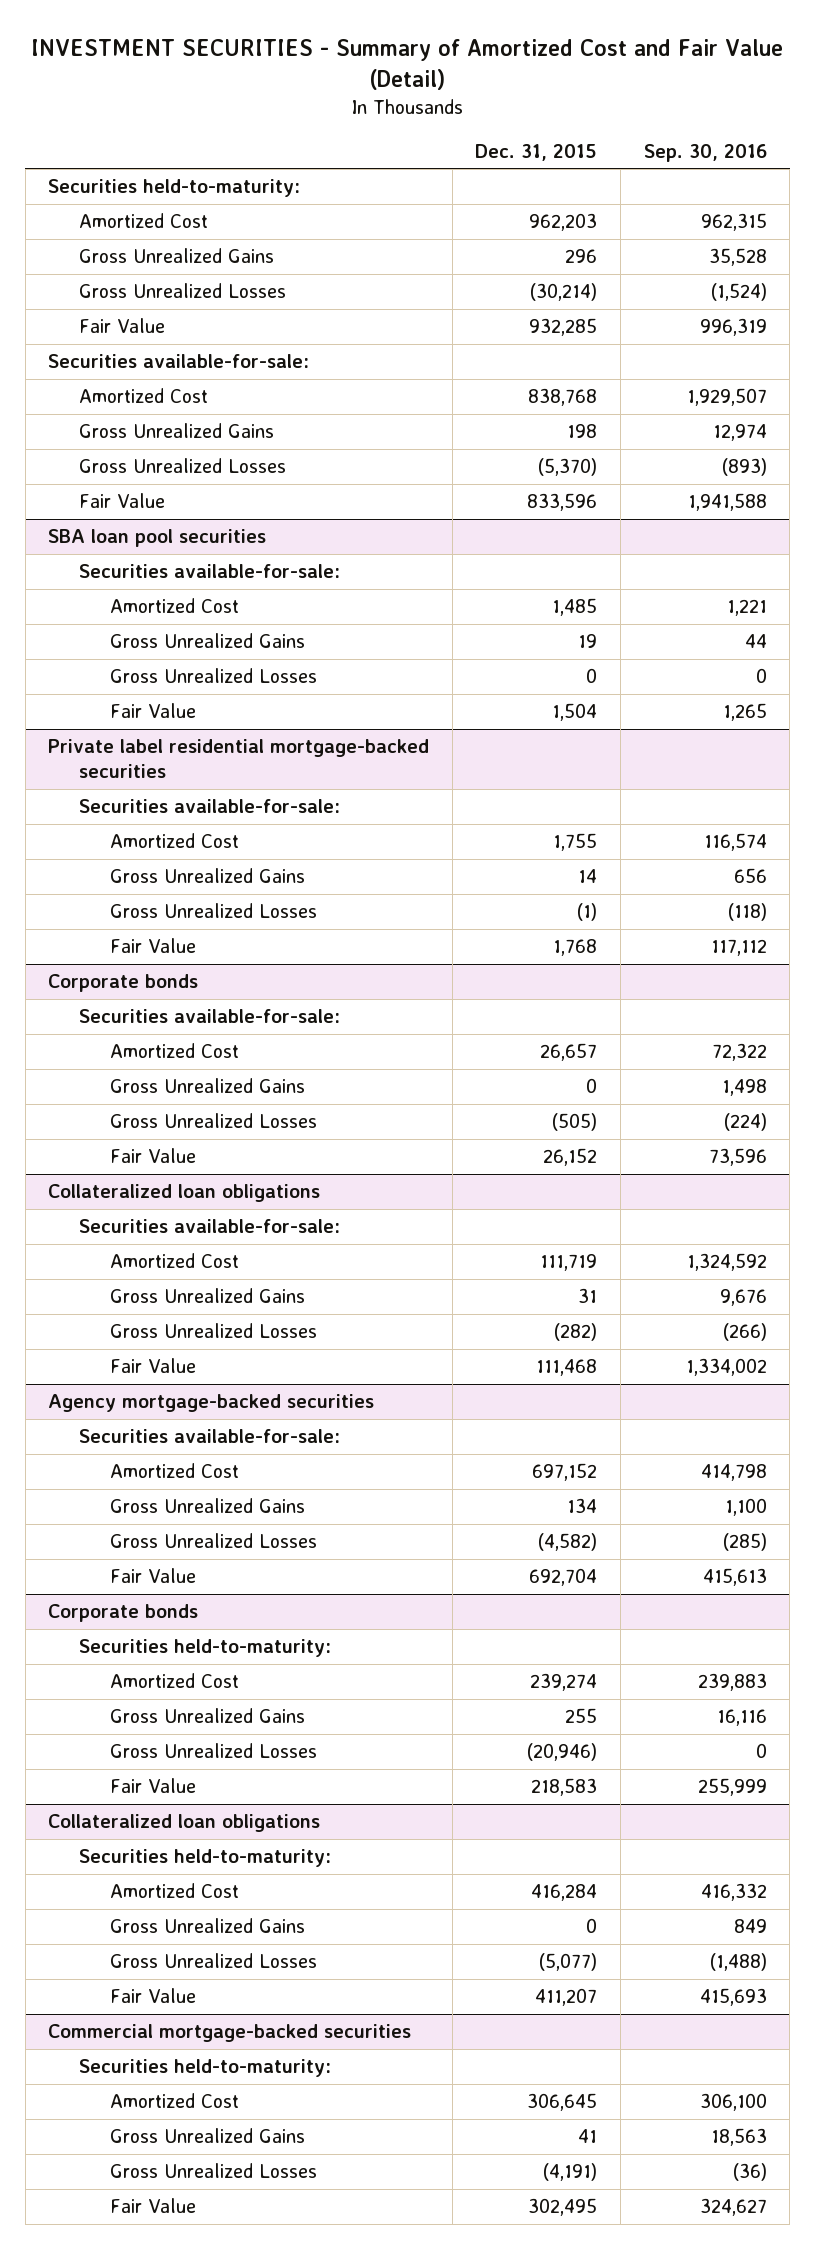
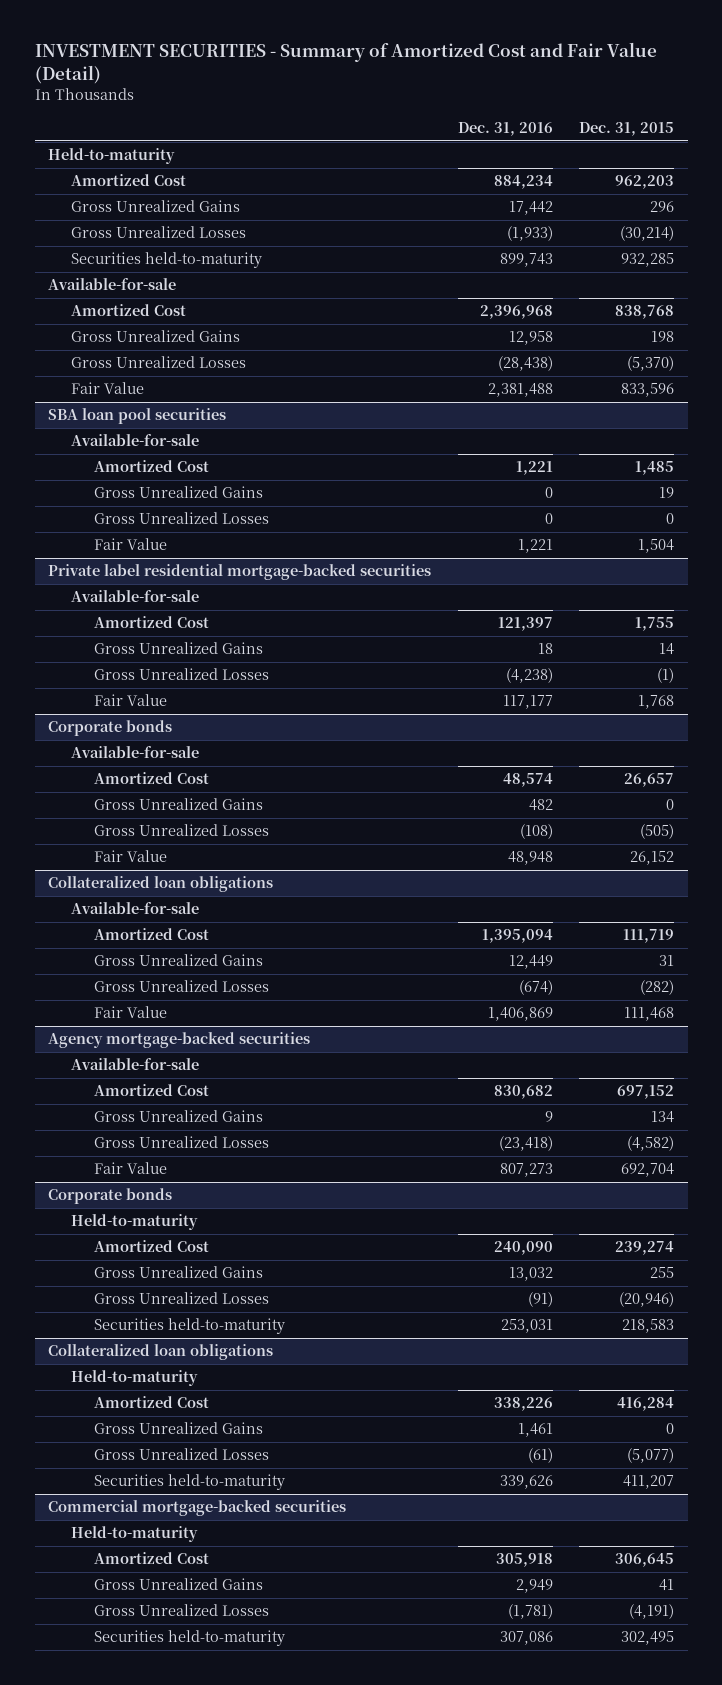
[643,143,767,162] Sep. 30, 2016 -> none
none -> [457,121,553,136] Dec. 31, 2016
[48,179,301,198] Securities held-to-maturity: -> [47,148,175,165] Held-to-maturity
[79,318,166,334] Fair Value -> [70,252,262,269] Securities held-to-maturity
[48,354,310,369] Securities available-for-sale: -> [47,278,176,291] Available-for-sale
[79,564,341,579] Securities available-for-sale: -> [70,434,199,447] Available-for-sale
[79,799,341,814] Securities available-for-sale: -> [70,590,199,603] Available-for-sale
[79,1009,341,1024] Securities available-for-sale: -> [70,746,199,759] Available-for-sale
[79,1219,341,1234] Securities available-for-sale: -> [70,902,199,915] Available-for-sale
[79,1429,341,1444] Securities available-for-sale: -> [70,1058,199,1071] Available-for-sale
[79,1639,332,1658] Securities held-to-maturity: -> [70,1214,198,1231] Held-to-maturity
[110,1778,197,1794] Fair Value -> [93,1318,285,1335] Securities held-to-maturity
[79,1849,332,1868] Securities held-to-maturity: -> [70,1370,198,1387] Held-to-maturity
[110,1988,197,2004] Fair Value -> [93,1474,285,1491] Securities held-to-maturity
[79,2059,332,2078] Securities held-to-maturity: -> [70,1526,198,1543] Held-to-maturity
[110,2198,197,2214] Fair Value -> [93,1630,285,1647] Securities held-to-maturity

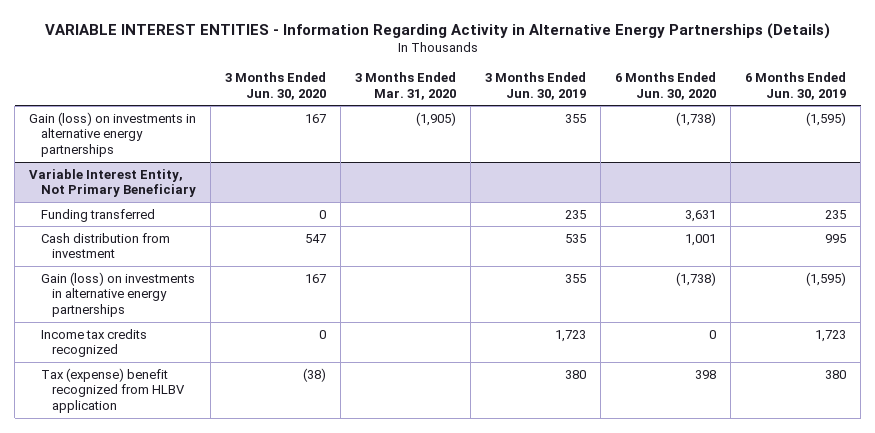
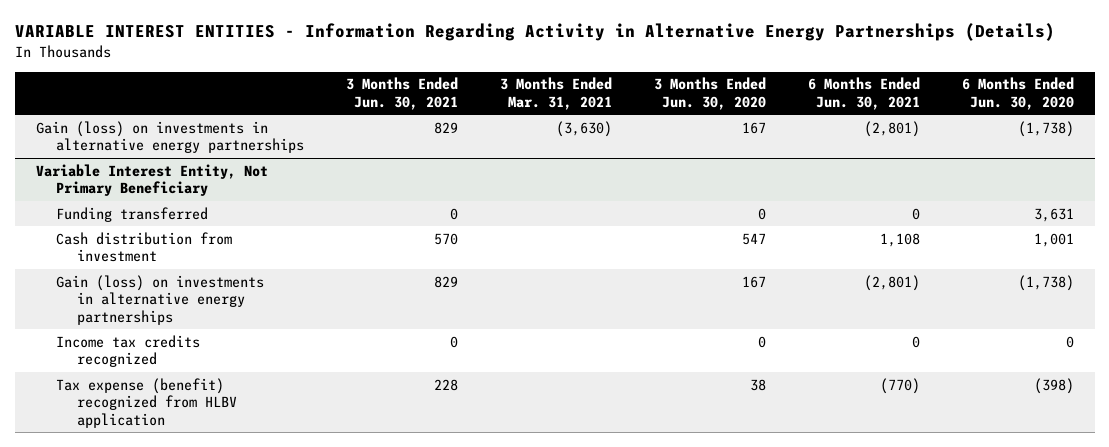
[355,71,457,100] 3 Months Ended Mar. 31, 2020 -> none
[485,71,587,100] 3 Months Ended Jun. 30, 2019 -> none
[745,71,847,100] 6 Months Ended Jun. 30, 2019 -> none
none -> [346,77,459,111] 3 Months Ended Jun. 30, 2021
none -> [500,77,613,111] 3 Months Ended Mar. 31, 2021
none -> [807,77,920,111] 6 Months Ended Jun. 30, 2021
[40,367,186,414] Tax (expense) benefit recognized from HLBV application -> [56,377,237,428] Tax expense (benefit) recognized from HLBV application
[303,367,327,382] (38) -> [750,378,767,391] 38
[695,369,717,379] 398 -> [1033,377,1074,394] (398)

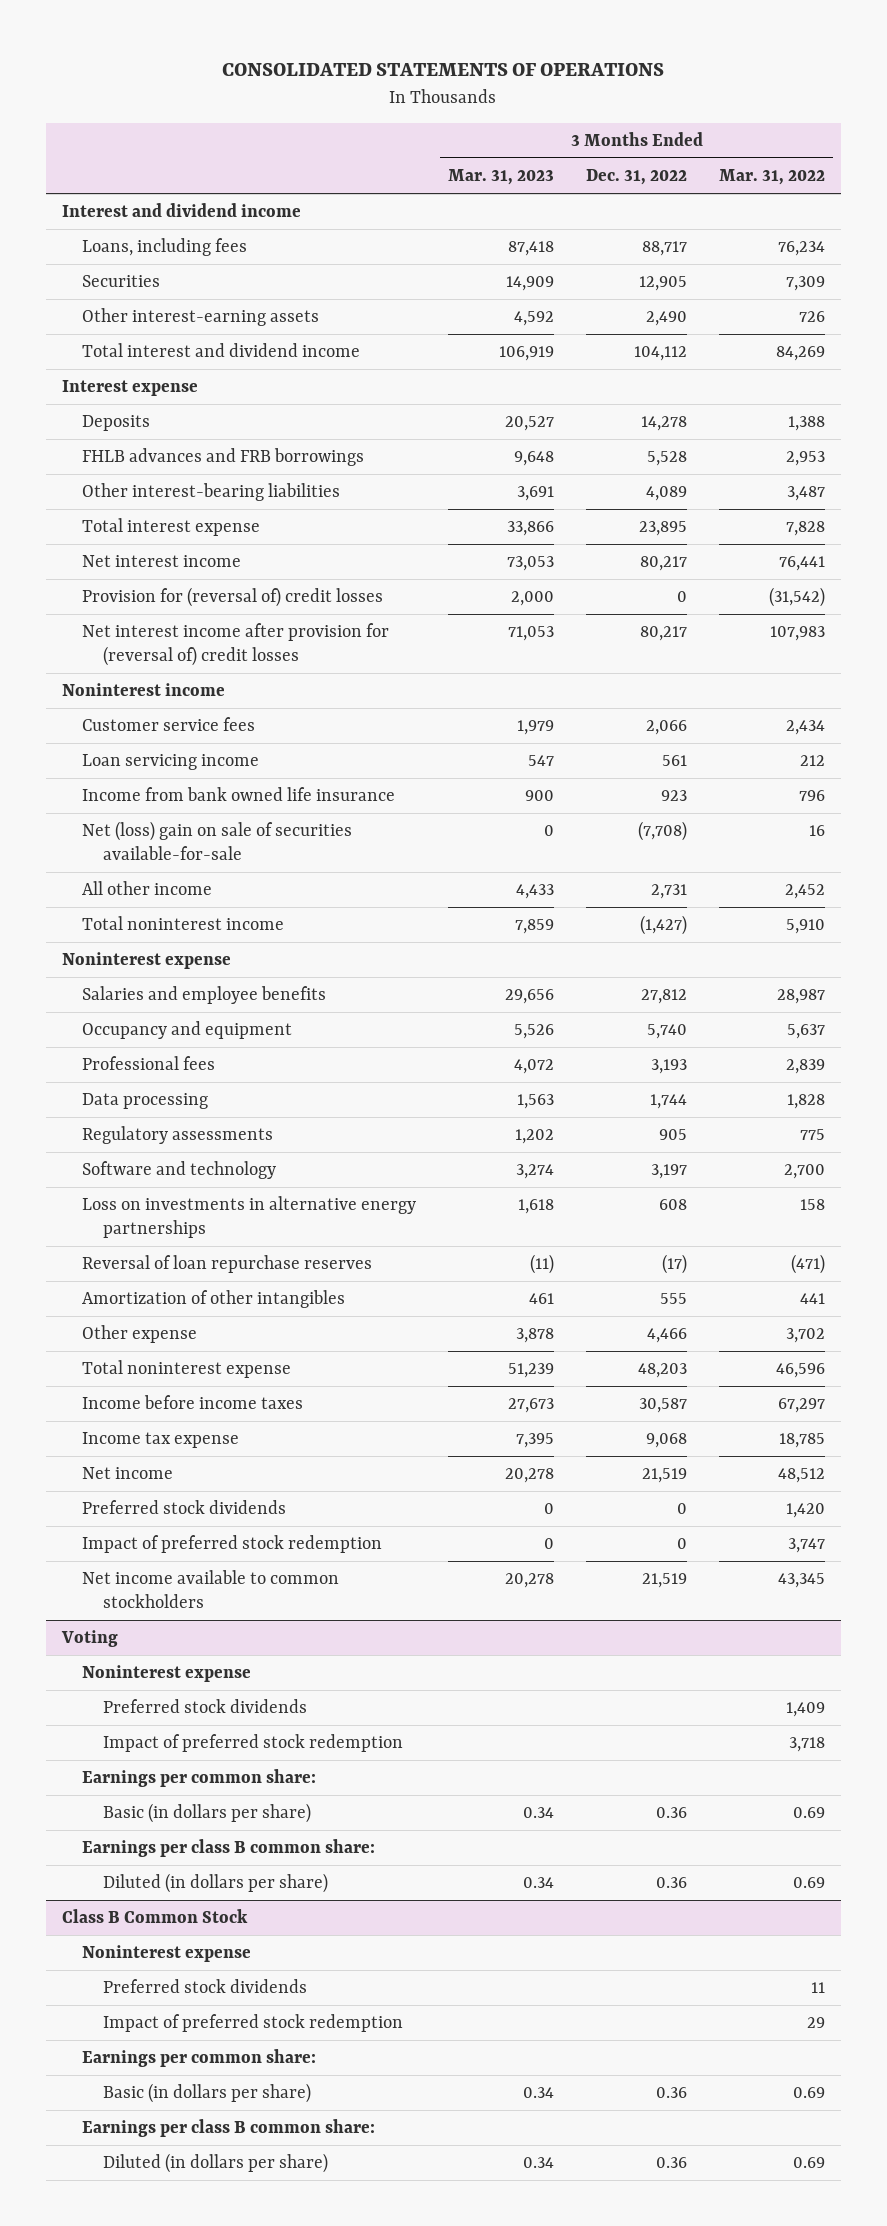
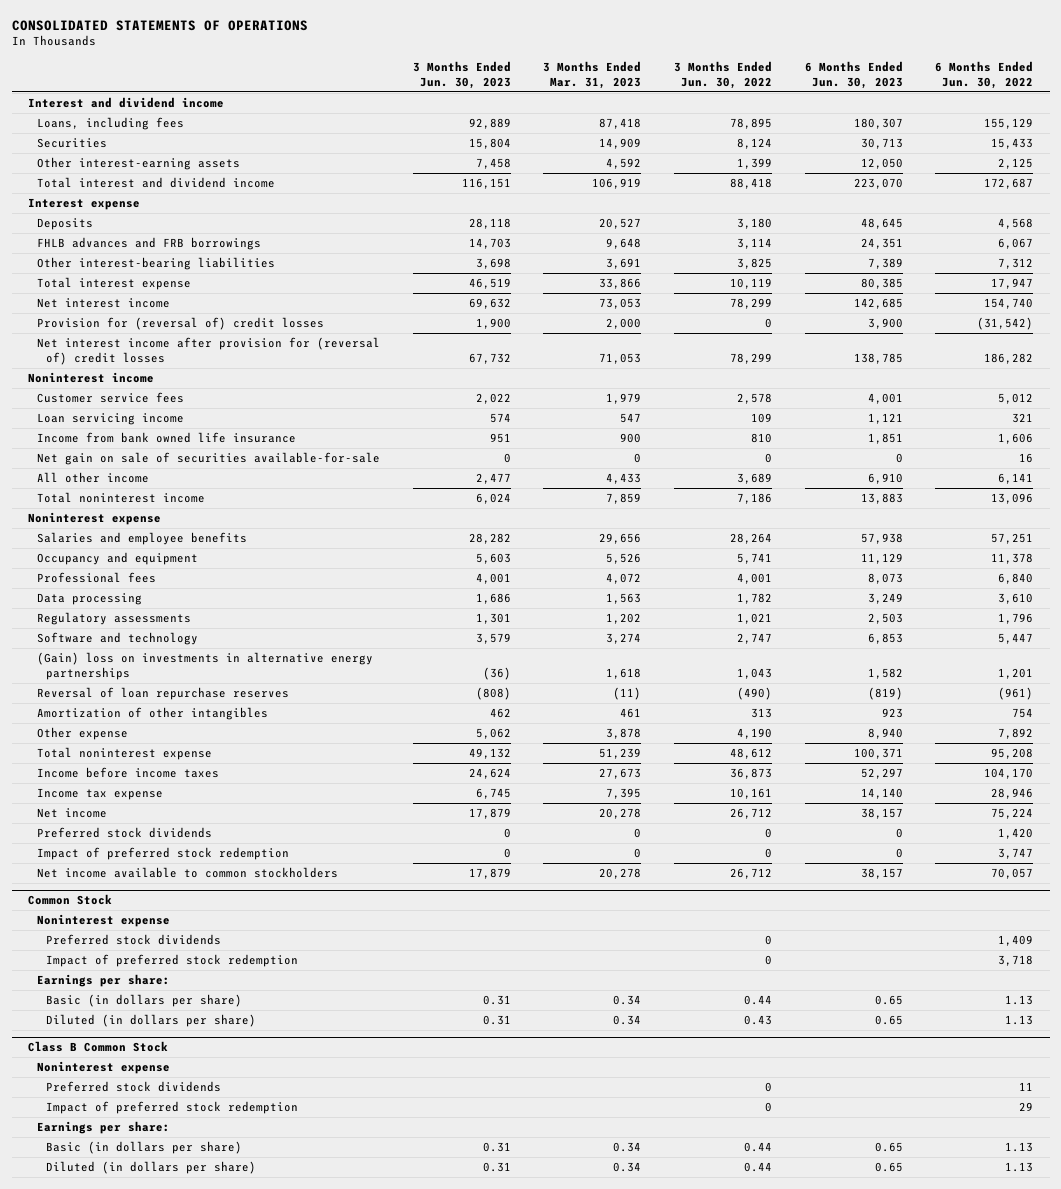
[586,169,688,186] Dec. 31, 2022 -> none
[719,169,826,186] Mar. 31, 2022 -> none
none -> [412,60,511,89] 3 Months Ended Jun. 30, 2023
none -> [673,60,772,89] 3 Months Ended Jun. 30, 2022
none -> [804,60,903,89] 6 Months Ended Jun. 30, 2023
none -> [935,60,1034,89] 6 Months Ended Jun. 30, 2022
[82,821,353,860] Net (loss) gain on sale of securities available-for-sale -> [36,451,380,465] Net gain on sale of securities available-for-sale
[82,1196,417,1238] Loss on investments in alternative energy partnerships -> [36,651,373,680] (Gain) loss on investments in alternative energy partnerships
[60,1630,118,1648] Voting -> [28,894,113,906] Common Stock
[82,1769,317,1788] Earnings per common share: -> [36,973,170,987] Earnings per share:
[82,1839,376,1858] Earnings per class B common share: -> none
[82,2049,317,2068] Earnings per common share: -> [36,1120,170,1134] Earnings per share:
[82,2119,376,2138] Earnings per class B common share: -> none

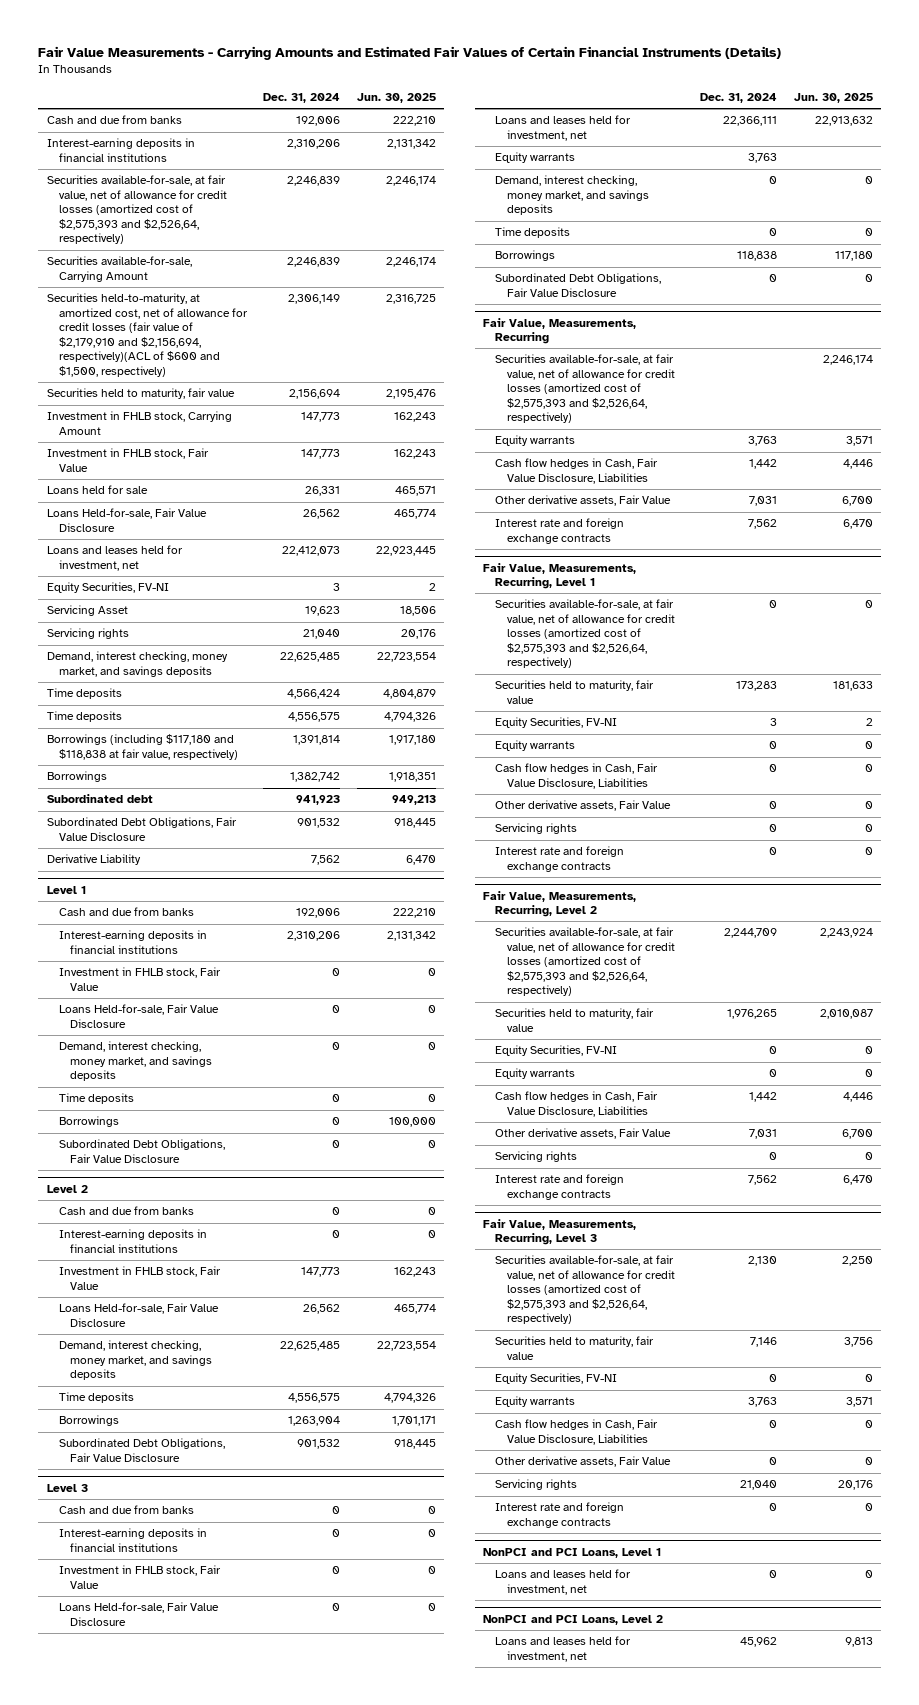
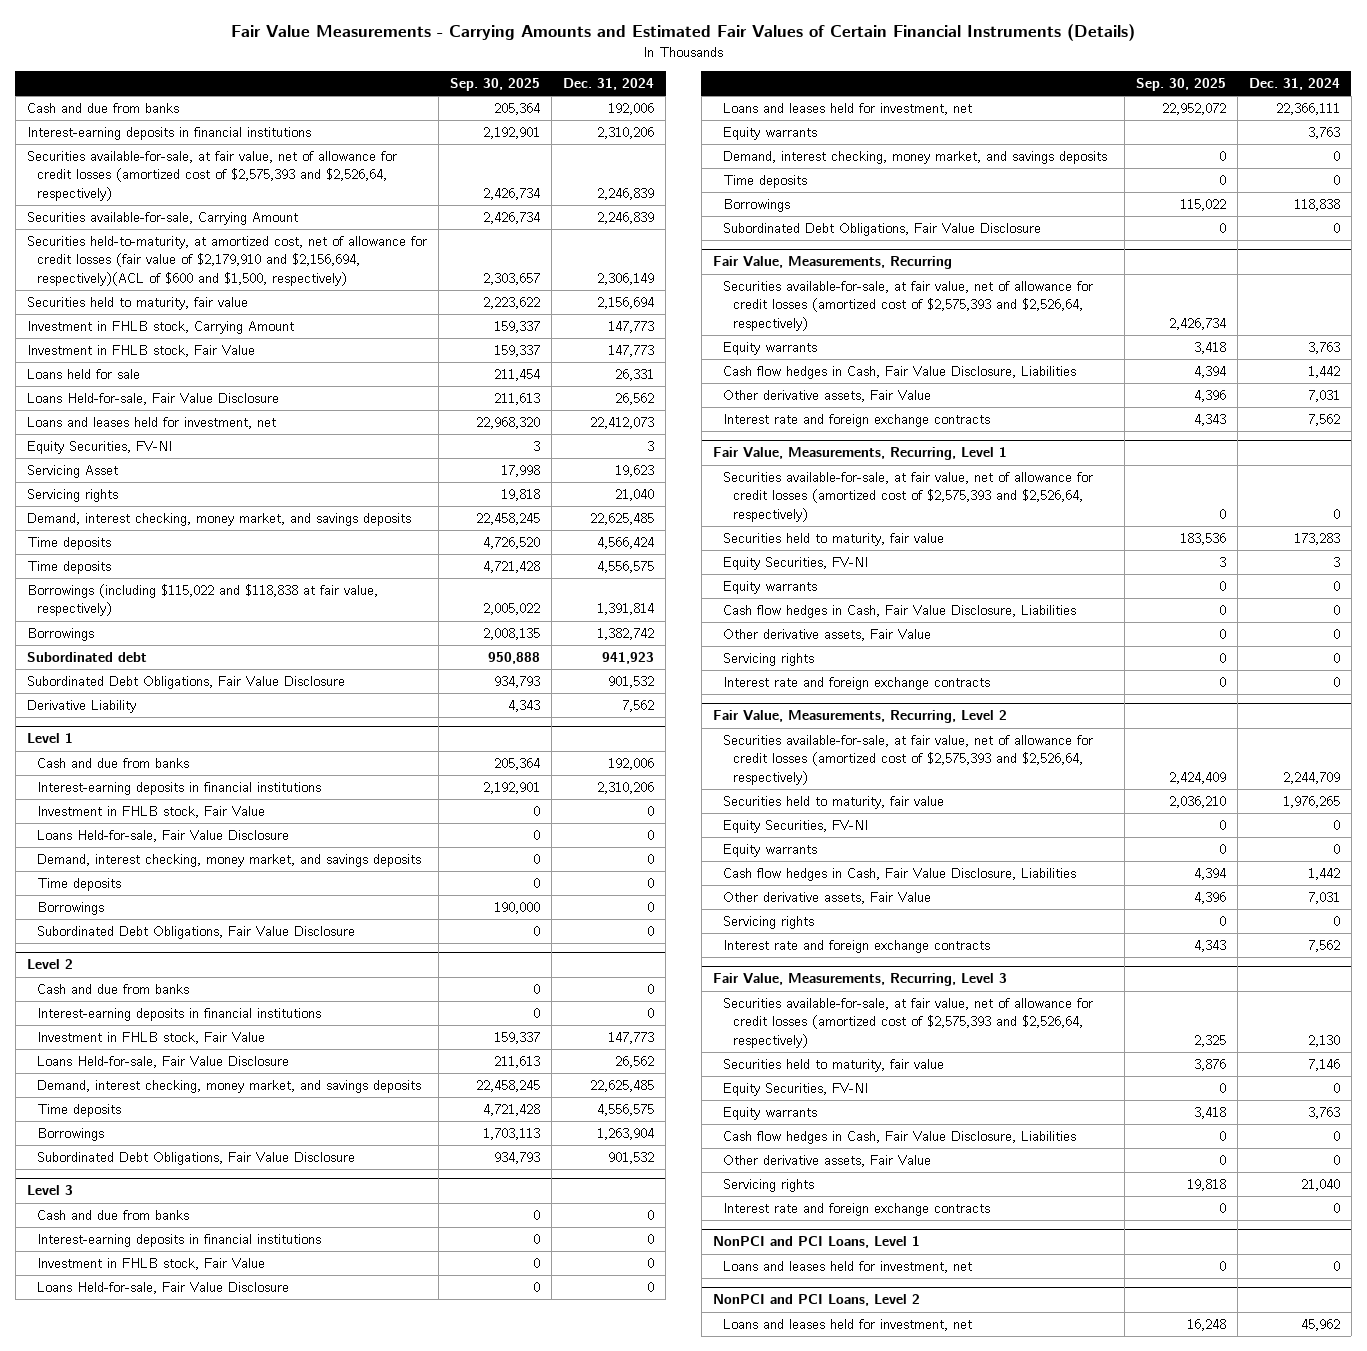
[357,93,437,104] Jun. 30, 2025 -> none
none -> [449,77,540,91] Sep. 30, 2025
[46,734,238,760] Borrowings (including $117,180 and $118,838 at fair value, respectively) -> [26,584,378,617] Borrowings (including $115,022 and $118,838 at fair value, respectively)

